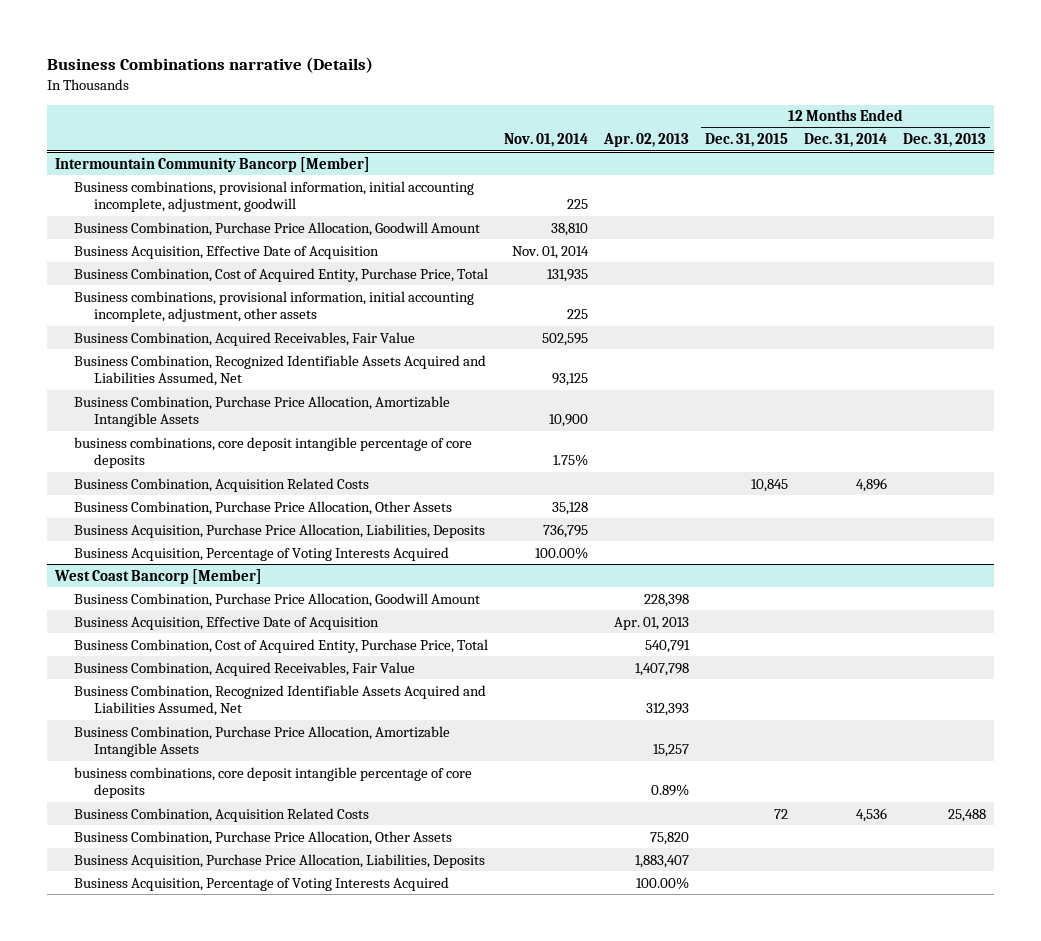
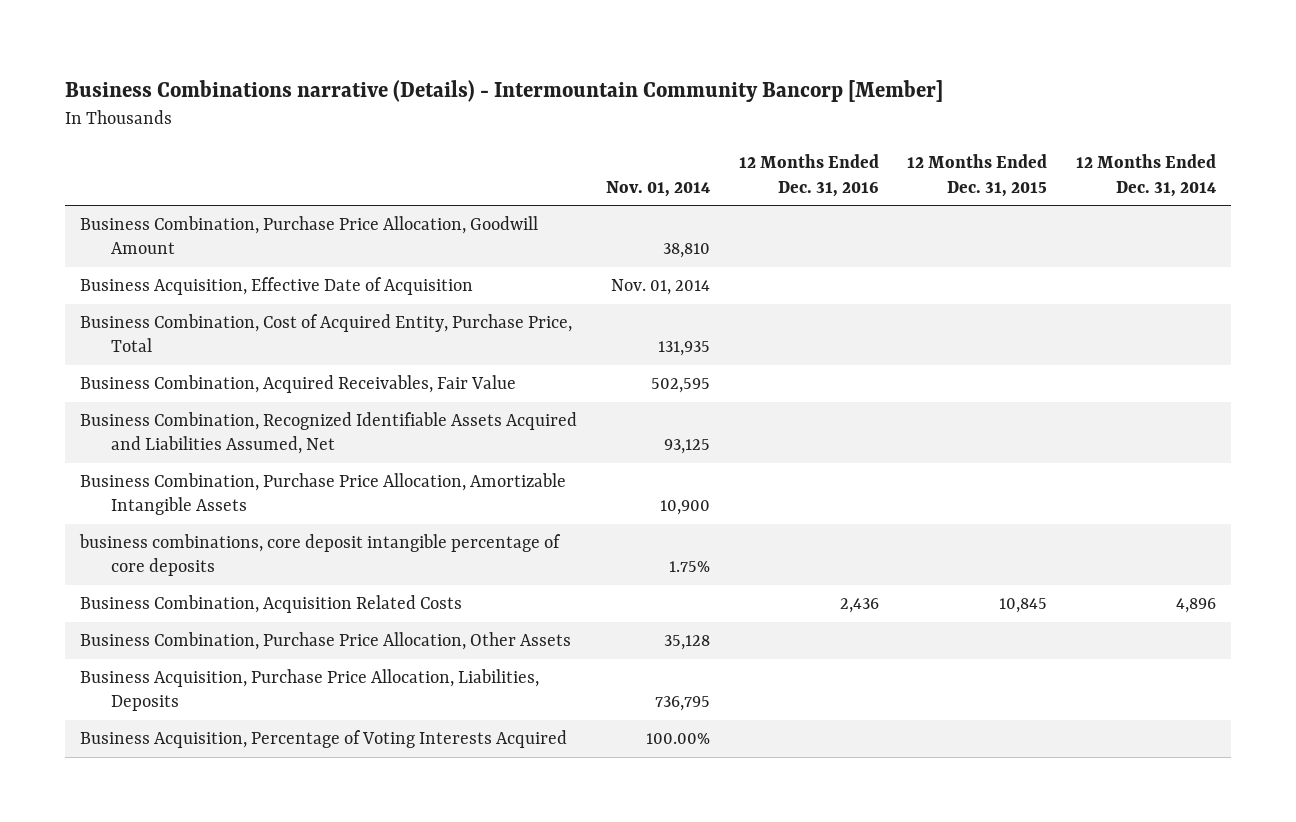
[46,56,373,73] Business Combinations narrative (Details) -> [65,79,944,102] Business Combinations narrative (Details) - Intermountain Community Bancorp [Member]
[603,133,690,148] Apr. 02, 2013 -> none
[903,133,987,148] Dec. 31, 2013 -> none
none -> [738,154,879,197] 12 Months Ended Dec. 31, 2016
[54,156,370,172] Intermountain Community Bancorp [Member] -> none
[74,180,475,213] Business combinations, provisional information, initial accounting incomplete, adjustment, goodwill -> none
[74,290,475,323] Business combinations, provisional information, initial accounting incomplete, adjustment, other assets -> none
[53,568,262,584] West Coast Bancorp [Member] -> none
[74,592,481,607] Business Combination, Purchase Price Allocation, Goodwill Amount -> none
[74,616,380,630] Business Acquisition, Effective Date of Acquisition -> none
[74,638,489,653] Business Combination, Cost of Acquired Entity, Purchase Price, Total -> none
[74,661,416,676] Business Combination, Acquired Receivables, Fair Value -> none
[74,684,487,717] Business Combination, Recognized Identifiable Assets Acquired and Liabilities Assumed, Net -> none
[74,725,451,758] Business Combination, Purchase Price Allocation, Amortizable Intangible Assets -> none
[74,766,473,799] business combinations, core deposit intangible percentage of core deposits -> none
[74,807,370,822] Business Combination, Acquisition Related Costs -> none
[74,830,453,845] Business Combination, Purchase Price Allocation, Other Assets -> none
[74,853,486,868] Business Acquisition, Purchase Price Allocation, Liabilities, Deposits -> none
[74,876,450,891] Business Acquisition, Percentage of Voting Interests Acquired -> none

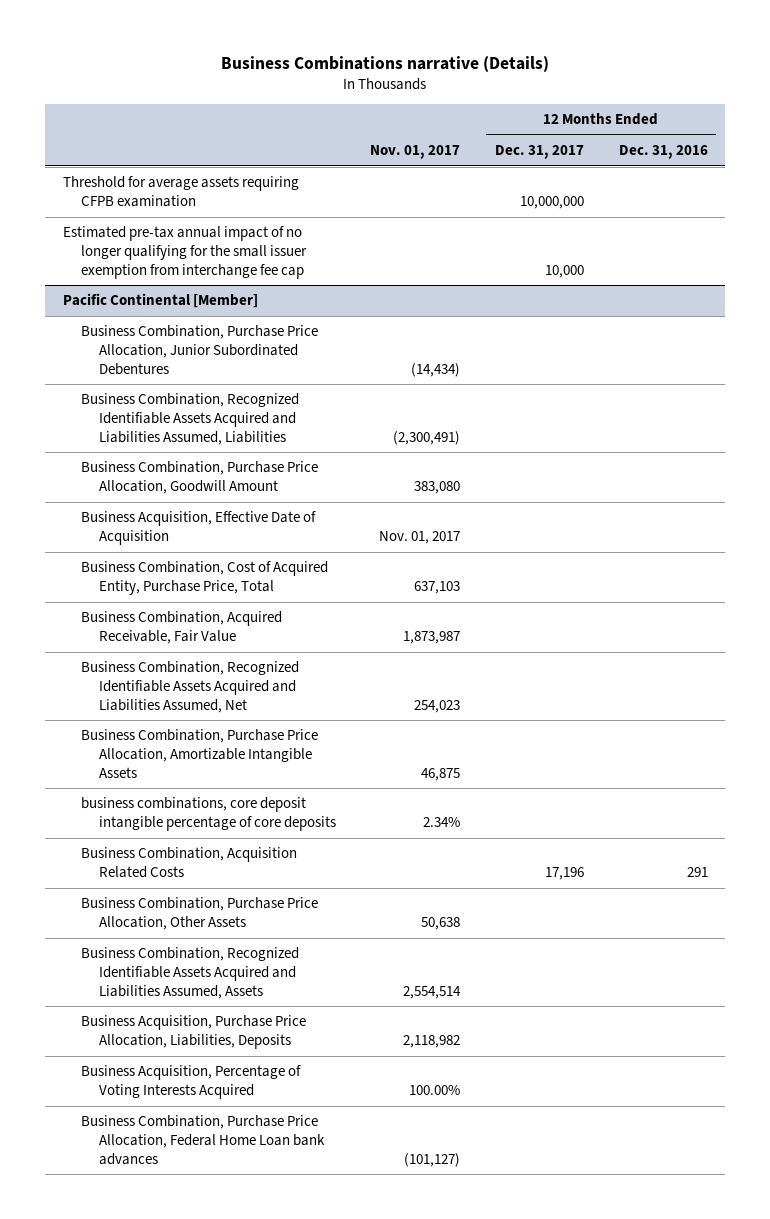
[65,79,944,102] Business Combinations narrative (Details) - Intermountain Community Bancorp [Member] -> [221,55,550,72] Business Combinations narrative (Details)
[605,180,710,197] Nov. 01, 2014 -> none
[907,154,1048,197] 12 Months Ended Dec. 31, 2015 -> none
[1076,154,1217,197] 12 Months Ended Dec. 31, 2014 -> none
none -> [370,145,461,160] Nov. 01, 2017
none -> [494,145,584,160] Dec. 31, 2017
[79,216,538,255] Business Combination, Purchase Price Allocation, Goodwill Amount -> none
[79,277,473,296] Business Acquisition, Effective Date of Acquisition -> none
[79,314,572,353] Business Combination, Cost of Acquired Entity, Purchase Price, Total -> none
[79,375,516,394] Business Combination, Acquired Receivables, Fair Value -> none
[79,412,577,455] Business Combination, Recognized Identifiable Assets Acquired and Liabilities Assumed, Net -> none
[79,473,566,516] Business Combination, Purchase Price Allocation, Amortizable Intangible Assets -> none
[78,534,561,577] business combinations, core deposit intangible percentage of core deposits -> none
[79,595,462,614] Business Combination, Acquisition Related Costs -> none
[79,632,571,651] Business Combination, Purchase Price Allocation, Other Assets -> none
[79,669,539,712] Business Acquisition, Purchase Price Allocation, Liabilities, Deposits -> none
[79,730,567,749] Business Acquisition, Percentage of Voting Interests Acquired -> none
none -> [62,176,299,208] Threshold for average assets requiring CFPB examination
none -> [62,226,307,280] Estimated pre-tax annual impact of no longer qualifying for the small issuer exemption from interchange fee cap
none -> [62,293,258,309] Pacific Continental [Member]
none -> [80,325,318,376] Business Combination, Purchase Price Allocation, Junior Subordinated Debentures
none -> [80,393,299,446] Business Combination, Recognized Identifiable Assets Acquired and Liabilities Assumed, Liabilities
none -> [80,461,318,495] Business Combination, Purchase Price Allocation, Goodwill Amount
none -> [80,511,316,546] Business Acquisition, Effective Date of Acquisition
none -> [80,561,328,596] Business Combination, Cost of Acquired Entity, Purchase Price, Total
none -> [80,611,282,645] Business Combination, Acquired Receivable, Fair Value
none -> [80,661,299,714] Business Combination, Recognized Identifiable Assets Acquired and Liabilities Assumed, Net
none -> [80,729,318,779] Business Combination, Purchase Price Allocation, Amortizable Intangible Assets
none -> [80,797,336,832] business combinations, core deposit intangible percentage of core deposits
none -> [80,847,297,879] Business Combination, Acquisition Related Costs
none -> [80,897,318,931] Business Combination, Purchase Price Allocation, Other Assets
none -> [80,947,299,1000] Business Combination, Recognized Identifiable Assets Acquired and Liabilities Assumed, Assets
none -> [80,1015,306,1050] Business Acquisition, Purchase Price Allocation, Liabilities, Deposits
none -> [80,1065,301,1100] Business Acquisition, Percentage of Voting Interests Acquired
none -> [80,1115,325,1166] Business Combination, Purchase Price Allocation, Federal Home Loan bank advances

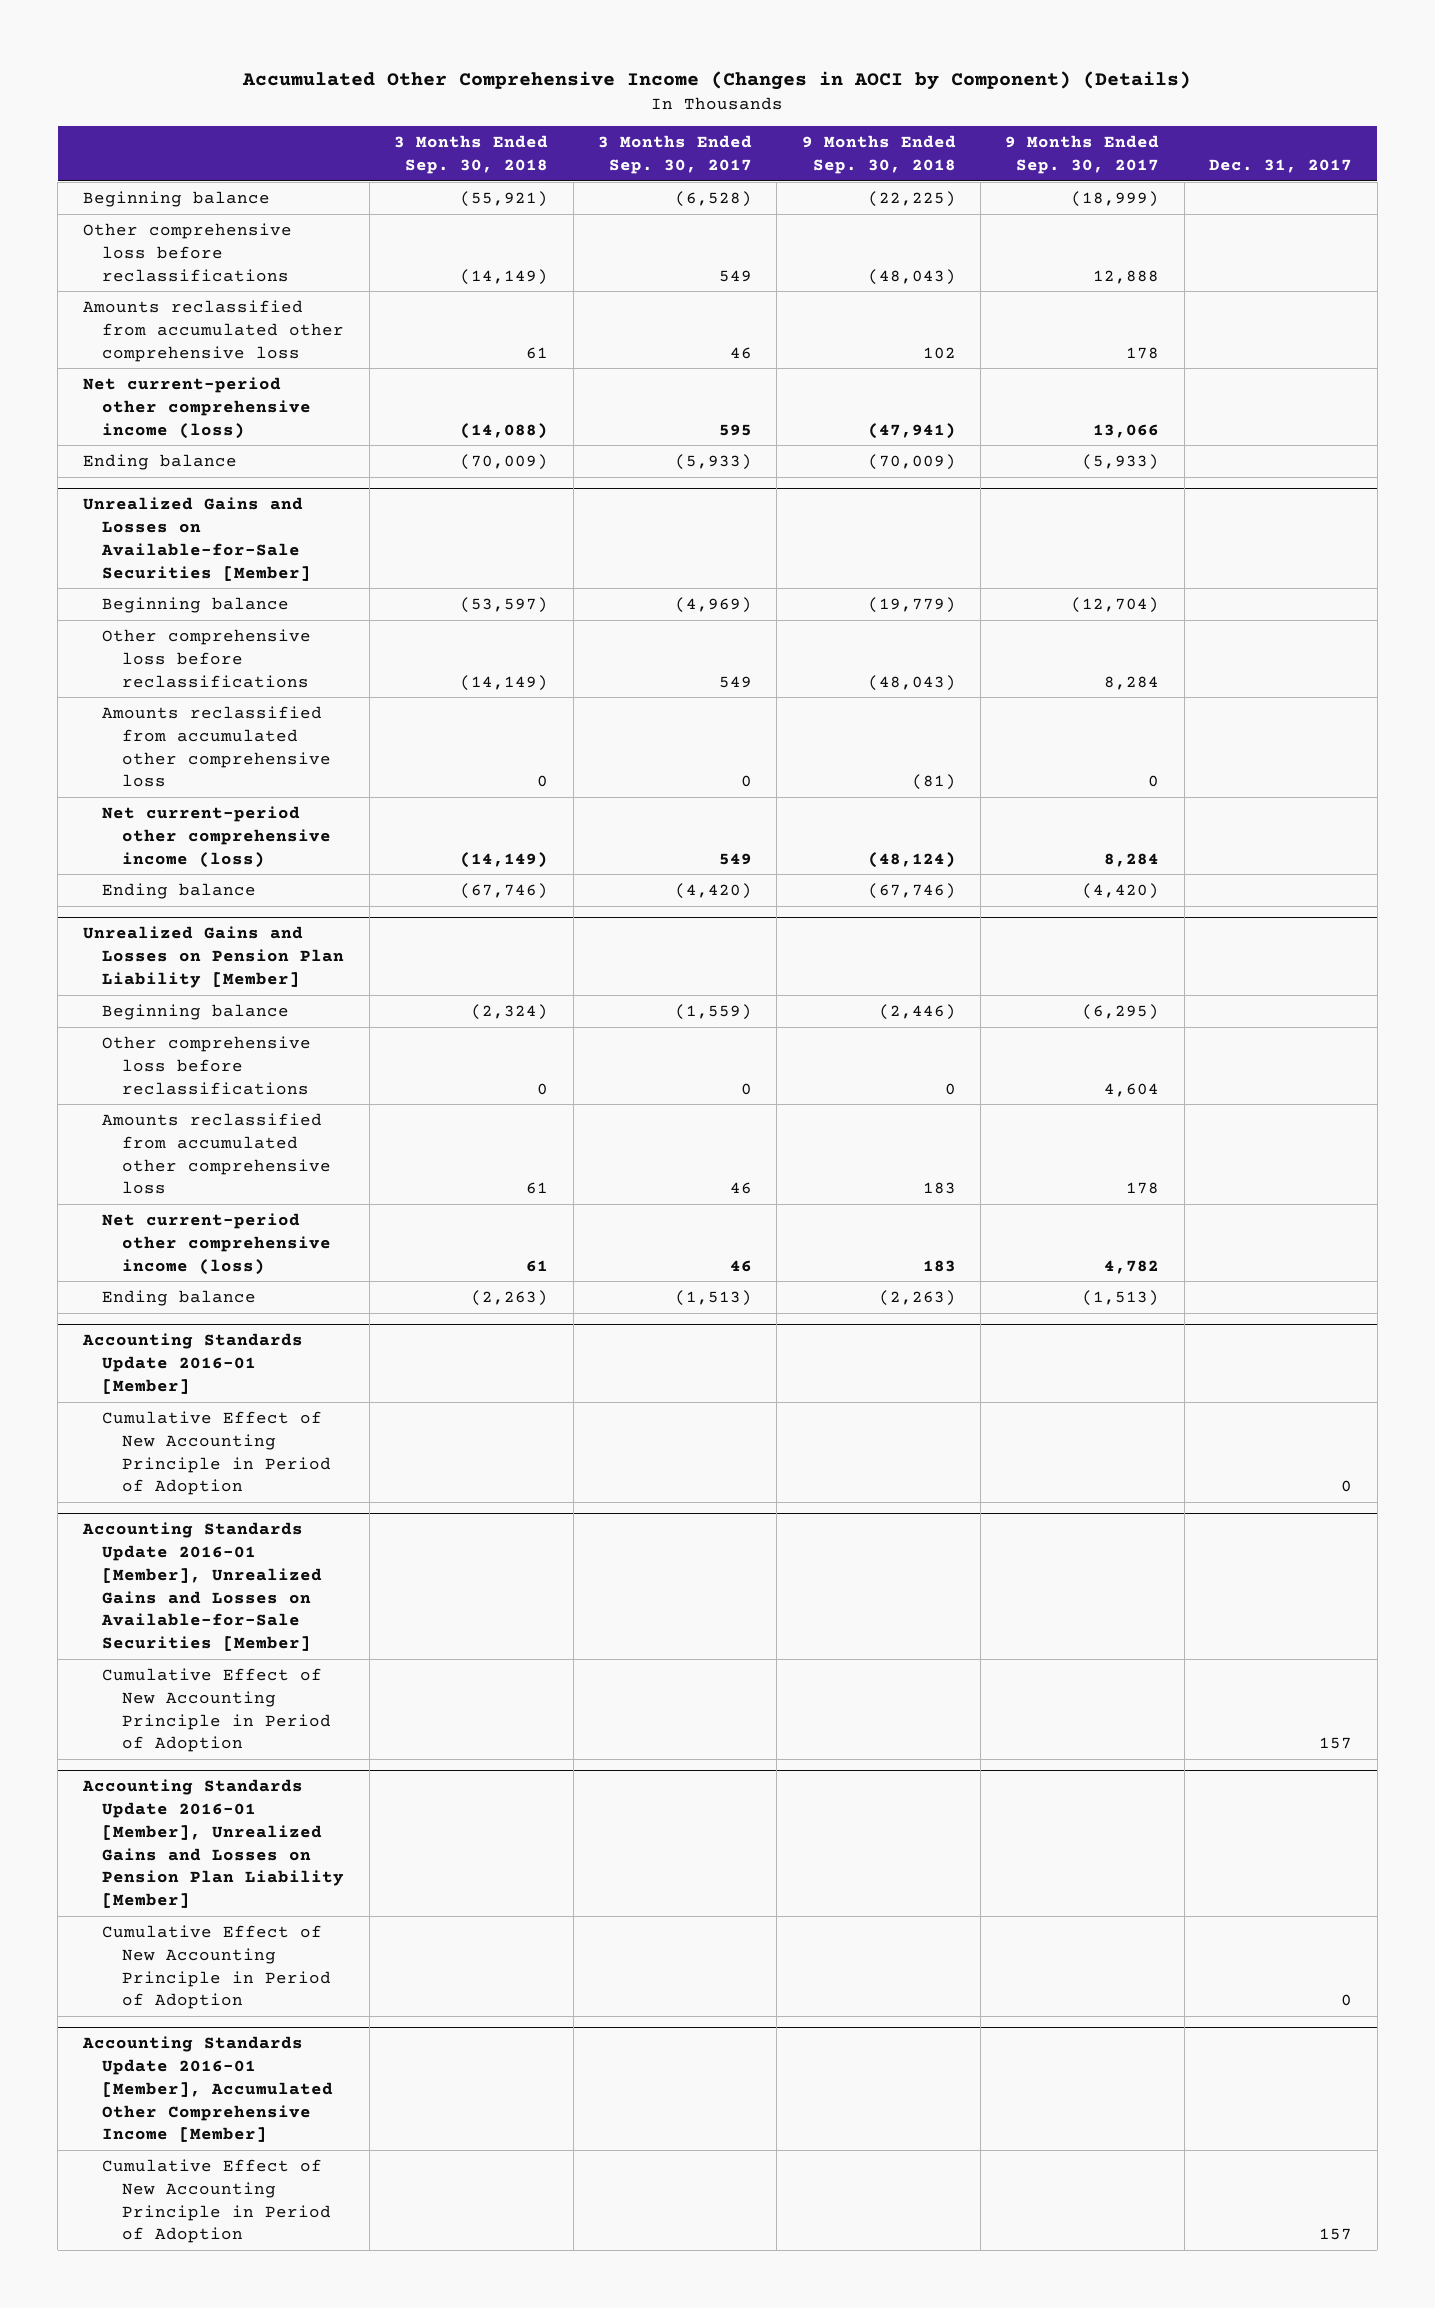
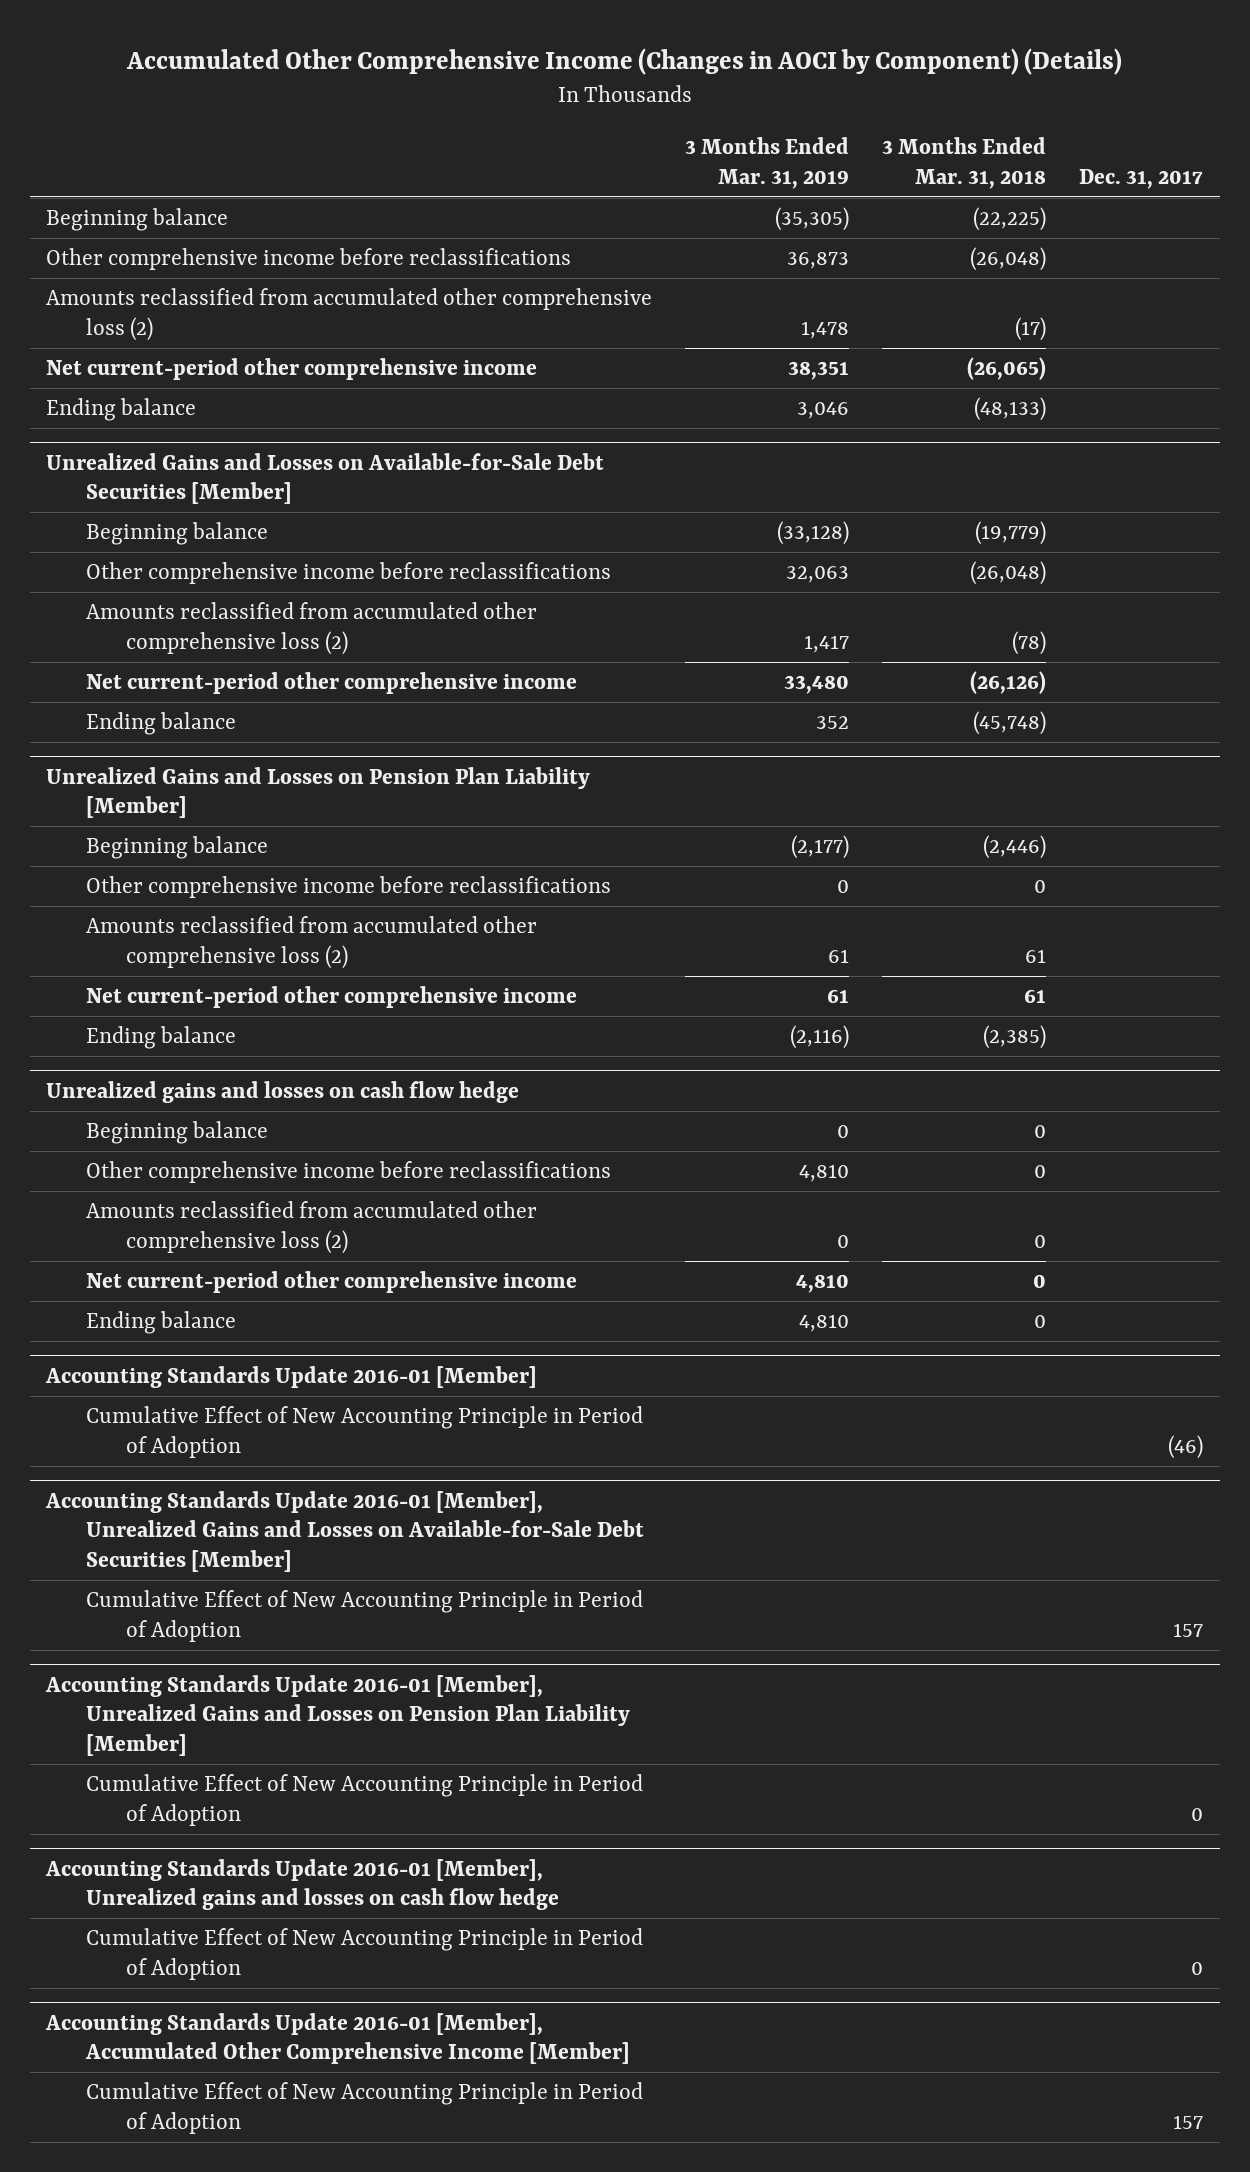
[394,135,549,174] 3 Months Ended Sep. 30, 2018 -> none
[597,135,752,174] 3 Months Ended Sep. 30, 2017 -> none
[801,135,956,174] 9 Months Ended Sep. 30, 2018 -> none
[1005,135,1160,174] 9 Months Ended Sep. 30, 2017 -> none
none -> [685,137,850,189] 3 Months Ended Mar. 31, 2019
none -> [882,137,1047,189] 3 Months Ended Mar. 31, 2018
[82,222,292,282] Other comprehensive loss before reclassifications -> [46,248,572,271] Other comprehensive income before reclassifications
[82,299,345,362] Amounts reclassified from accumulated other comprehensive loss -> [46,288,653,341] Amounts reclassified from accumulated other comprehensive loss (2)
[82,376,312,439] Net current-period other comprehensive income (loss) -> [46,358,538,381] Net current-period other comprehensive income
[82,497,312,581] Unrealized Gains and Losses on Available-for-Sale Securities [Member] -> [46,452,605,505] Unrealized Gains and Losses on Available-for-Sale Debt Securities [Member]
[102,628,312,688] Other comprehensive loss before reclassifications -> [86,562,612,585] Other comprehensive income before reclassifications
[102,705,332,788] Amounts reclassified from accumulated other comprehensive loss -> [86,602,538,655] Amounts reclassified from accumulated other comprehensive loss (2)
[102,805,332,868] Net current-period other comprehensive income (loss) -> [86,672,578,695] Net current-period other comprehensive income
[102,1035,312,1095] Other comprehensive loss before reclassifications -> [86,876,612,899] Other comprehensive income before reclassifications
[102,1112,332,1195] Amounts reclassified from accumulated other comprehensive loss -> [86,916,538,969] Amounts reclassified from accumulated other comprehensive loss (2)
[102,1212,332,1275] Net current-period other comprehensive income (loss) -> [86,986,578,1009] Net current-period other comprehensive income
none -> [46,1080,520,1103] Unrealized gains and losses on cash flow hedge
none -> [86,1121,269,1145] Beginning balance
none -> [86,1161,612,1184] Other comprehensive income before reclassifications
none -> [86,1201,538,1254] Amounts reclassified from accumulated other comprehensive loss (2)
none -> [86,1271,578,1294] Net current-period other comprehensive income
none -> [86,1311,237,1335] Ending balance
[1341,1480,1353,1493] 0 -> [1168,1434,1204,1459] (46)
[81,1522,323,1652] Accounting Standards Update 2016-01 [Member], Unrealized Gains and Losses on Available-for-Sale Securities [Member] -> [45,1490,645,1572] Accounting Standards Update 2016-01 [Member], Unrealized Gains and Losses on Available-for-Sale Debt Securities [Member]
none -> [45,1858,560,1911] Accounting Standards Update 2016-01 [Member], Unrealized gains and losses on cash flow hedge
none -> [86,1928,644,1980] Cumulative Effect of New Accounting Principle in Period of Adoption

